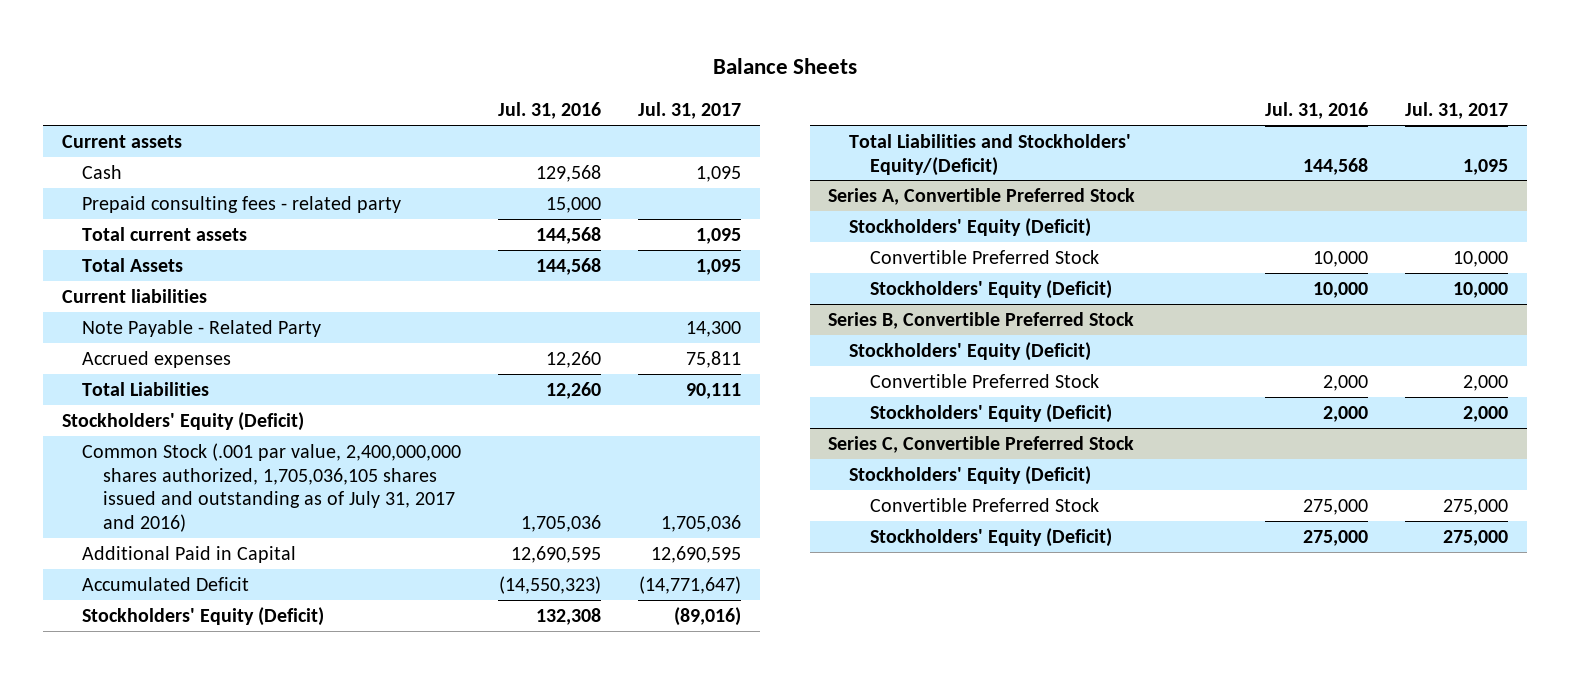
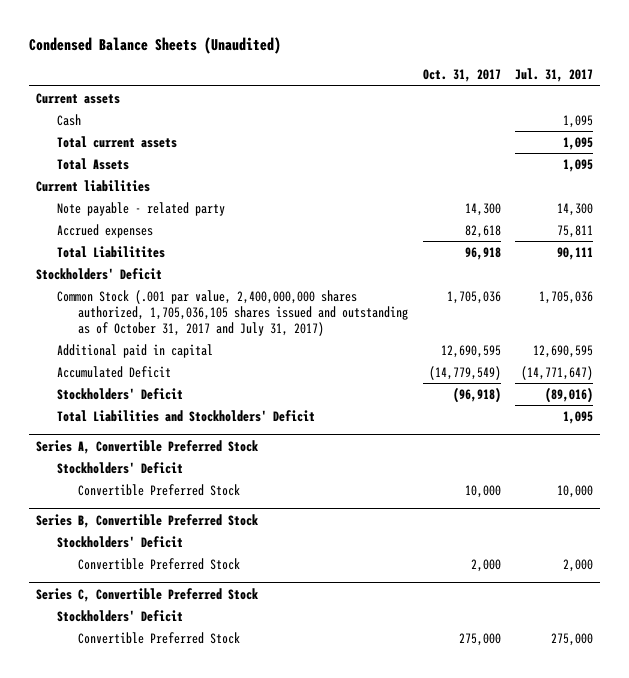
[712,58,857,75] Balance Sheets -> [28,36,281,54] Condensed Balance Sheets (Unaudited)
[498,102,602,120] Jul. 31, 2016 -> none
none -> [422,69,501,83] Oct. 31, 2017
[82,195,402,213] Prepaid consulting fees - related party -> none
[82,319,322,337] Note Payable - Related Party -> [56,201,225,216] Note payable - related party
[82,381,210,396] Total Liabilities -> [56,245,165,258] Total Liabilitites
[61,411,304,431] Stockholders' Equity (Deficit) -> [35,267,162,280] Stockholders' Deficit
[82,442,462,532] Common Stock (.001 par value, 2,400,000,000 shares authorized, 1,705,036,105 shares issued and outstanding as of July 31, 2017 and 2016) -> [56,289,409,336] Common Stock (.001 par value, 2,400,000,000 shares authorized, 1,705,036,105 shares issued and outstanding as of October 31, 2017 and July 31, 2017)
[82,545,297,563] Additional Paid in Capital -> [56,343,213,358] Additional paid in capital
[82,606,325,626] Stockholders' Equity (Deficit) -> [56,387,183,400] Stockholders' Deficit
[849,133,1132,176] Total Liabilities and Stockholders' Equity/(Deficit) -> [56,409,315,422] Total Liabilities and Stockholders' Deficit
[849,217,1092,237] Stockholders' Equity (Deficit) -> [56,461,183,474] Stockholders' Deficit
[869,279,1112,299] Stockholders' Equity (Deficit) -> none
[849,341,1092,361] Stockholders' Equity (Deficit) -> [56,535,183,548] Stockholders' Deficit
[869,403,1112,423] Stockholders' Equity (Deficit) -> none
[849,465,1092,485] Stockholders' Equity (Deficit) -> [56,609,183,622] Stockholders' Deficit
[869,527,1112,547] Stockholders' Equity (Deficit) -> none

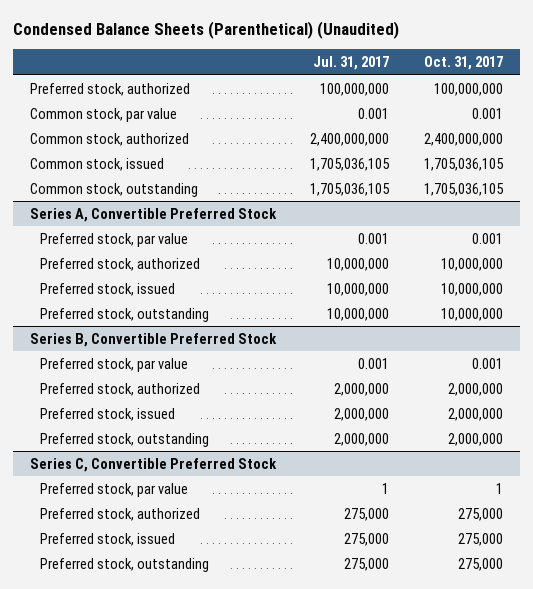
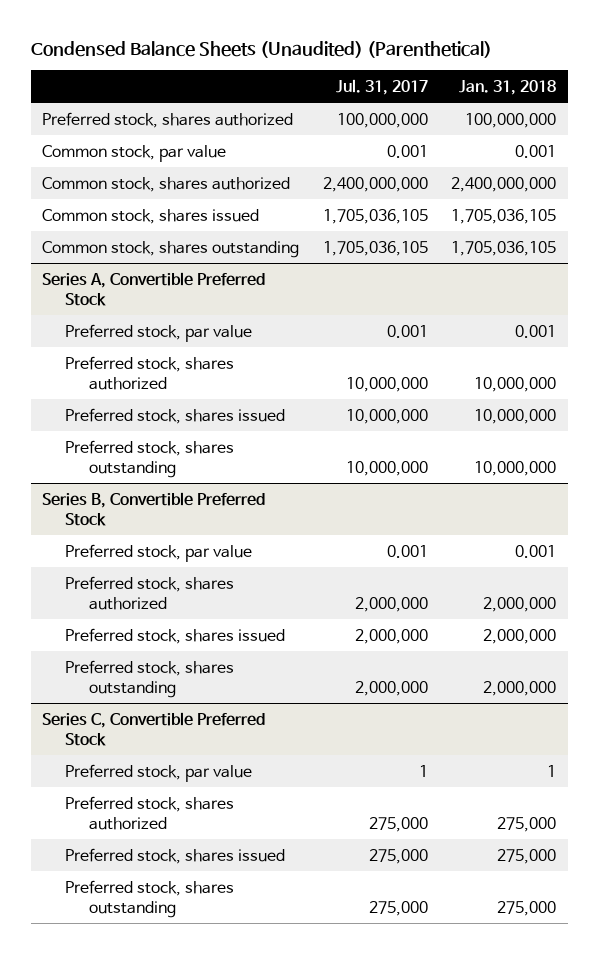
[12,21,399,40] Condensed Balance Sheets (Parenthetical) (Unaudited) -> [30,40,492,58] Condensed Balance Sheets (Unaudited) (Parenthetical)
[424,56,504,71] Oct. 31, 2017 -> none
none -> [458,79,556,95] Jan. 31, 2018
[29,82,190,96] Preferred stock, authorized -> [42,111,294,128] Preferred stock, shares authorized
[29,132,189,146] Common stock, authorized -> [42,176,291,192] Common stock, shares authorized
[29,157,164,171] Common stock, issued -> [42,208,260,224] Common stock, shares issued
[29,182,198,197] Common stock, outstanding -> [42,240,300,258] Common stock, shares outstanding
[40,257,201,271] Preferred stock, authorized -> [65,355,235,390] Preferred stock, shares authorized
[40,282,176,296] Preferred stock, issued -> [65,407,286,424] Preferred stock, shares issued
[40,307,210,322] Preferred stock, outstanding -> [65,439,235,478] Preferred stock, shares outstanding
[40,382,201,396] Preferred stock, authorized -> [65,575,235,610] Preferred stock, shares authorized
[40,407,176,421] Preferred stock, issued -> [65,627,286,644] Preferred stock, shares issued
[40,432,210,447] Preferred stock, outstanding -> [65,659,235,698] Preferred stock, shares outstanding
[40,507,201,521] Preferred stock, authorized -> [65,795,235,830] Preferred stock, shares authorized
[40,532,176,546] Preferred stock, issued -> [65,847,286,864] Preferred stock, shares issued
[40,557,210,572] Preferred stock, outstanding -> [65,879,235,918] Preferred stock, shares outstanding

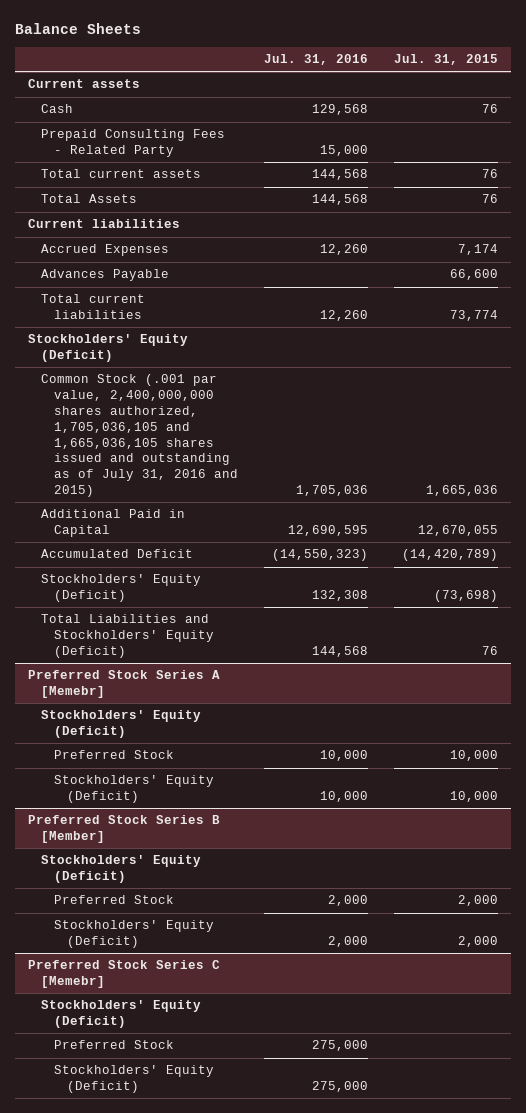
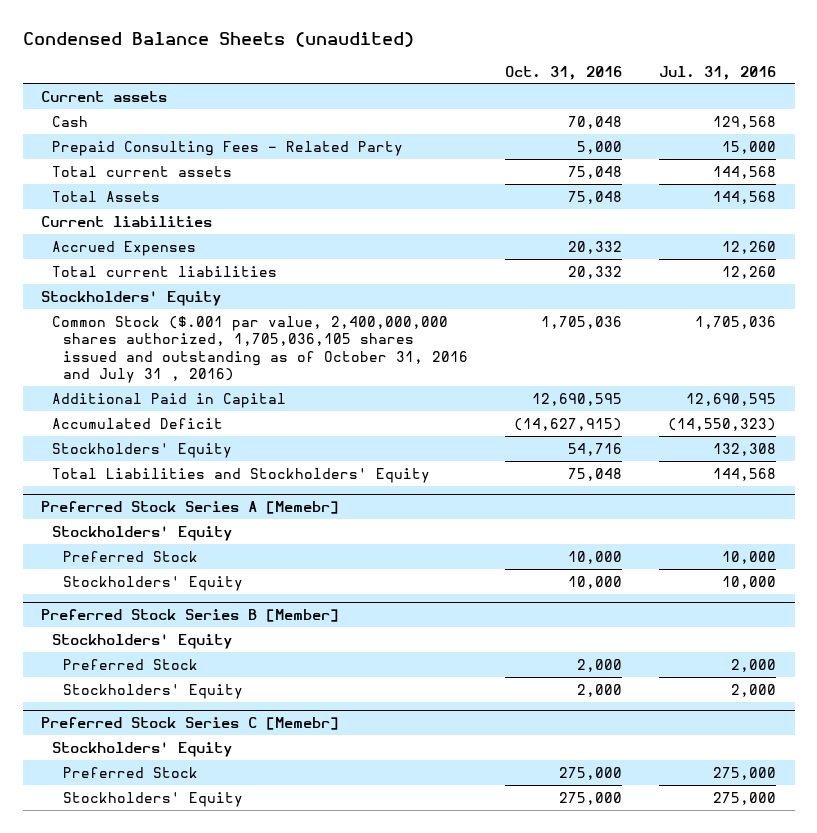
[14,23,141,35] Balance Sheets -> [22,31,414,47] Condensed Balance Sheets (unaudited)
[394,54,499,66] Jul. 31, 2015 -> none
none -> [504,65,622,80] Oct. 31, 2016
[41,269,170,282] Advances Payable -> none
[28,334,189,363] Stockholders' Equity (Deficit) -> [41,290,222,306] Stockholders' Equity
[41,374,239,497] Common Stock (.001 par value, 2,400,000,000 shares authorized, 1,705,036,105 and 1,665,036,105 shares issued and outstanding as of July 31, 2016 and 2015) -> [51,315,468,384] Common Stock ($.001 par value, 2,400,000,000 shares authorized, 1,705,036,105 shares issued and outstanding as of October 31, 2016 and July 31 , 2016)
[41,574,202,603] Stockholders' Equity (Deficit) -> [51,442,232,458] Stockholders' Equity
[41,614,215,658] Total Liabilities and Stockholders' Equity (Deficit) -> [51,467,430,483] Total Liabilities and Stockholders' Equity
[41,710,202,739] Stockholders' Equity (Deficit) -> [51,525,232,541] Stockholders' Equity
[54,775,215,804] Stockholders' Equity (Deficit) -> [62,575,243,591] Stockholders' Equity
[41,855,202,884] Stockholders' Equity (Deficit) -> [51,633,232,649] Stockholders' Equity
[54,920,215,949] Stockholders' Equity (Deficit) -> [62,683,243,699] Stockholders' Equity
[41,1000,202,1029] Stockholders' Equity (Deficit) -> [51,741,232,757] Stockholders' Equity
[54,1065,215,1094] Stockholders' Equity (Deficit) -> [62,791,243,807] Stockholders' Equity

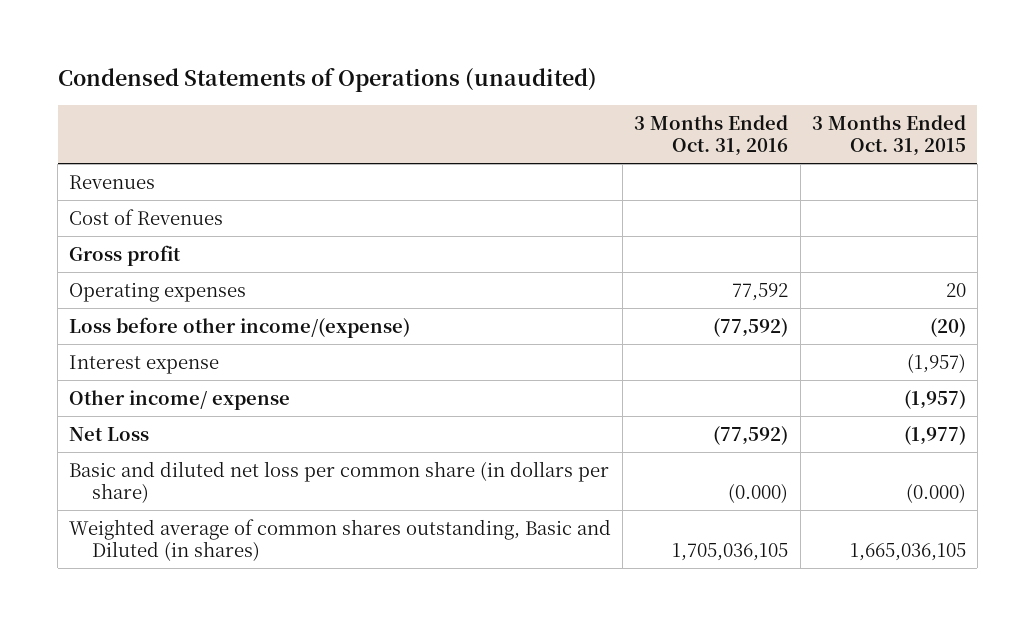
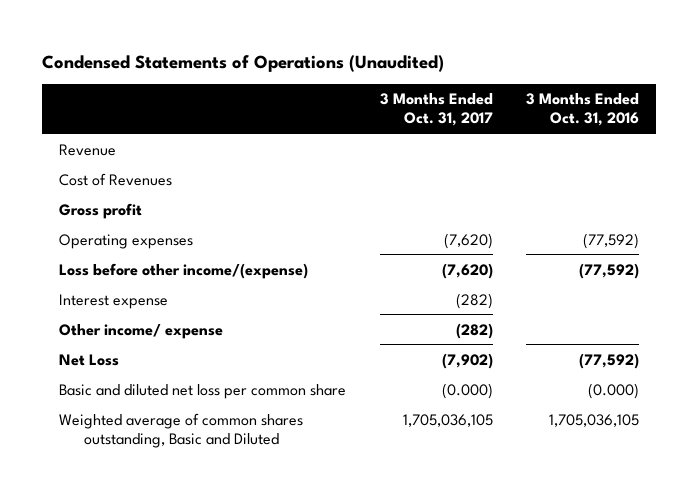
[57,68,597,93] Condensed Statements of Operations (unaudited) -> [42,54,445,72] Condensed Statements of Operations (Unaudited)
[811,114,966,157] 3 Months Ended Oct. 31, 2015 -> none
none -> [379,93,493,127] 3 Months Ended Oct. 31, 2017
[69,174,156,189] Revenues -> none
none -> [59,143,117,156] Revenue
[732,282,789,301] 77,592 -> [583,232,640,249] (77,592)
[69,460,610,504] Basic and diluted net loss per common share (in dollars per share) -> [59,383,347,399] Basic and diluted net loss per common share
[69,518,612,562] Weighted average of common shares outstanding, Basic and Diluted (in shares) -> [59,412,304,448] Weighted average of common shares outstanding, Basic and Diluted

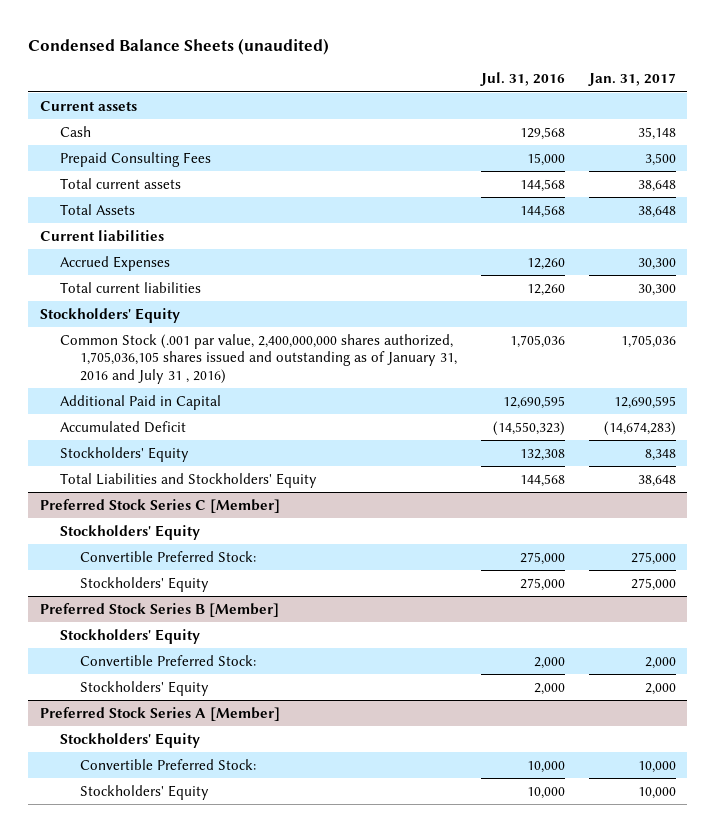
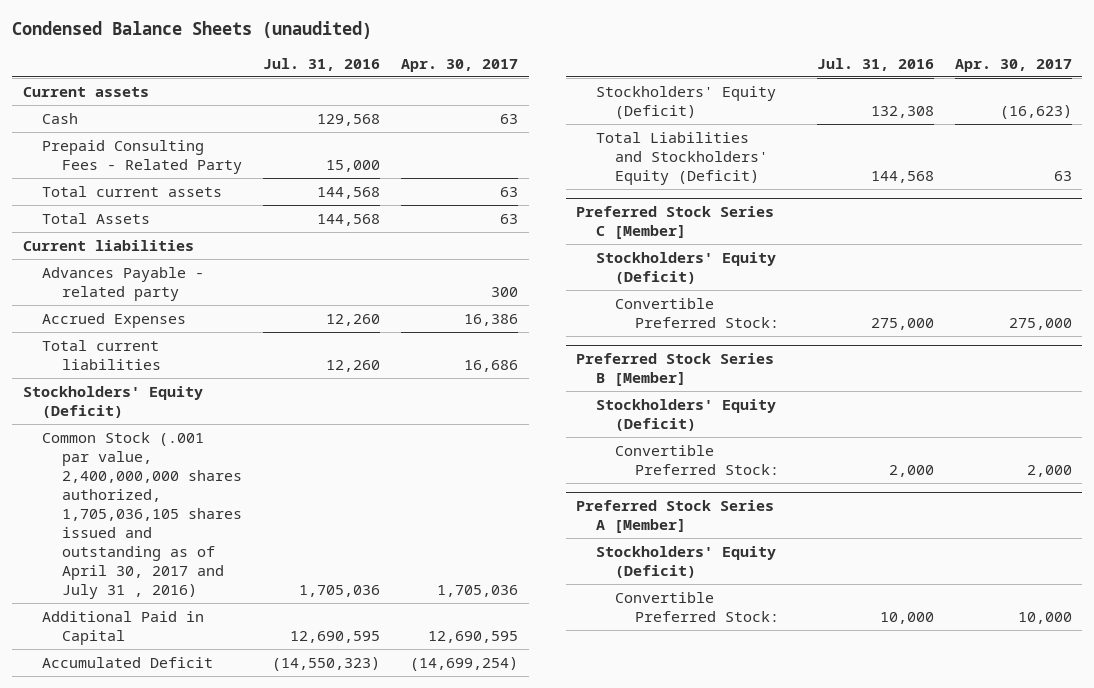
[587,73,676,87] Jan. 31, 2017 -> none
none -> [401,58,519,72] Apr. 30, 2017
[60,151,212,167] Prepaid Consulting Fees -> [42,139,242,174] Prepaid Consulting Fees - Related Party
none -> [42,266,205,301] Advances Payable - related party
[39,307,180,323] Stockholders' Equity -> [22,385,203,418] Stockholders' Equity (Deficit)
[60,333,458,384] Common Stock (.001 par value, 2,400,000,000 shares authorized, 1,705,036,105 shares issued and outstanding as of January 31, 2016 and July 31 , 2016) -> [42,431,242,599] Common Stock (.001 par value, 2,400,000,000 shares authorized, 1,705,036,105 shares issued and outstanding as of April 30, 2017 and July 31 , 2016)
[60,446,190,462] Stockholders' Equity -> [595,85,776,119] Stockholders' Equity (Deficit)
[60,472,318,488] Total Liabilities and Stockholders' Equity -> [595,131,769,185] Total Liabilities and Stockholders' Equity (Deficit)
[60,524,201,540] Stockholders' Equity -> [595,251,776,284] Stockholders' Equity (Deficit)
[80,576,210,592] Stockholders' Equity -> none
[60,628,201,644] Stockholders' Equity -> [595,398,776,431] Stockholders' Equity (Deficit)
[80,680,210,696] Stockholders' Equity -> none
[60,732,201,748] Stockholders' Equity -> [595,545,776,578] Stockholders' Equity (Deficit)
[80,784,210,800] Stockholders' Equity -> none

